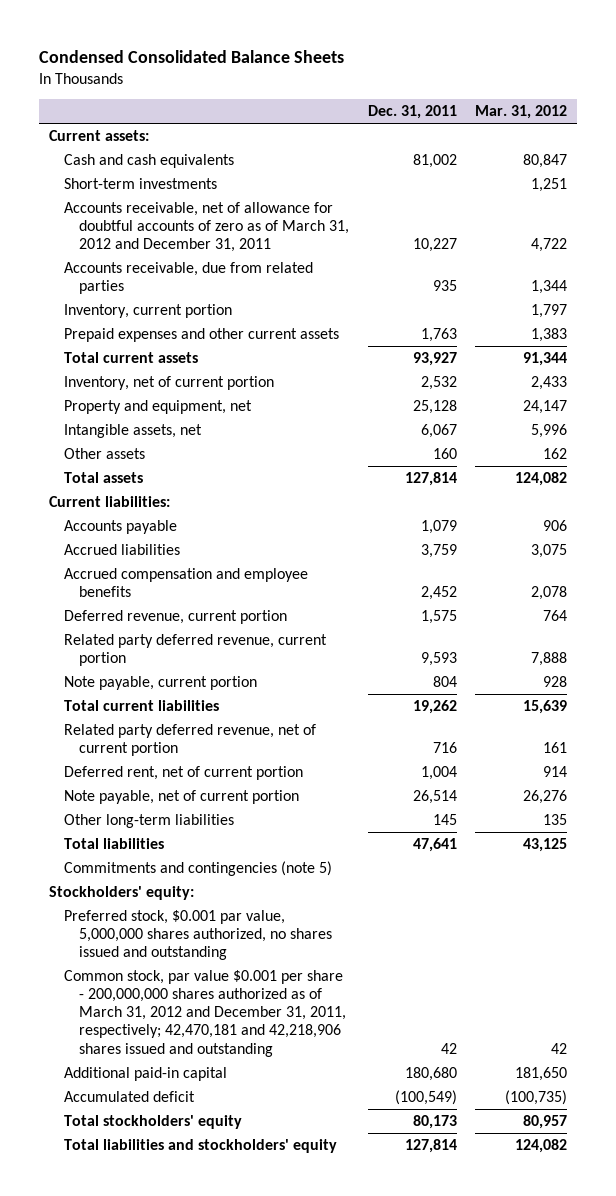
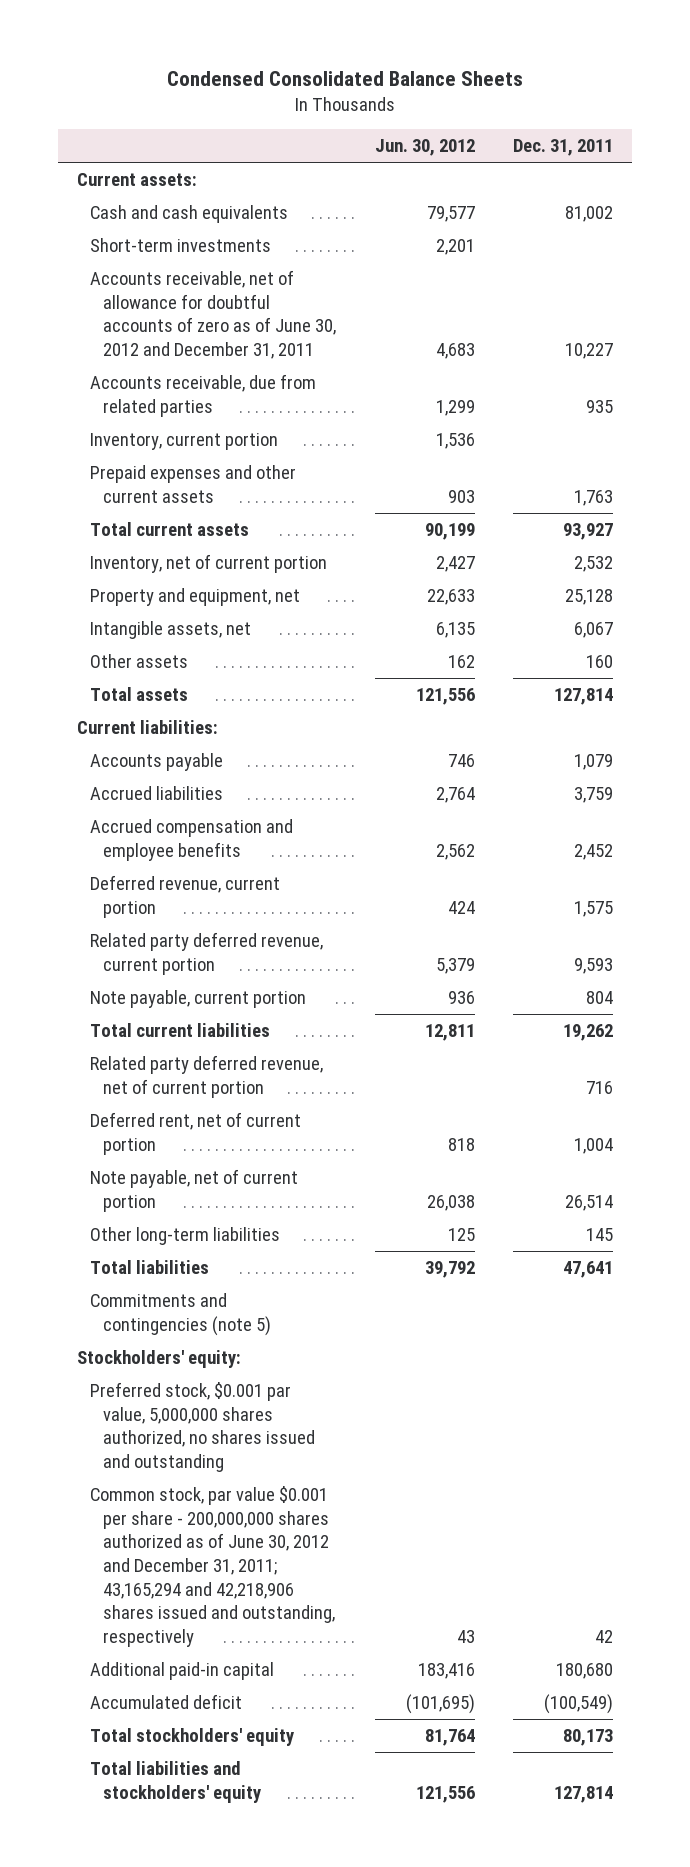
[475,105,568,120] Mar. 31, 2012 -> none
none -> [374,139,475,157] Jun. 30, 2012
[63,201,350,253] Accounts receivable, net of allowance for doubtful accounts of zero as of March 31, 2012 and December 31, 2011 -> [89,269,337,359] Accounts receivable, net of allowance for doubtful accounts of zero as of June 30, 2012 and December 31, 2011
[63,969,347,1057] Common stock, par value $0.001 per share - 200,000,000 shares authorized as of March 31, 2012 and December 31, 2011, respectively; 42,470,181 and 42,218,906 shares issued and outstanding -> [89,1485,336,1647] Common stock, par value $0.001 per share - 200,000,000 shares authorized as of June 30, 2012 and December 31, 2011; 43,165,294 and 42,218,906 shares issued and outstanding, respectively

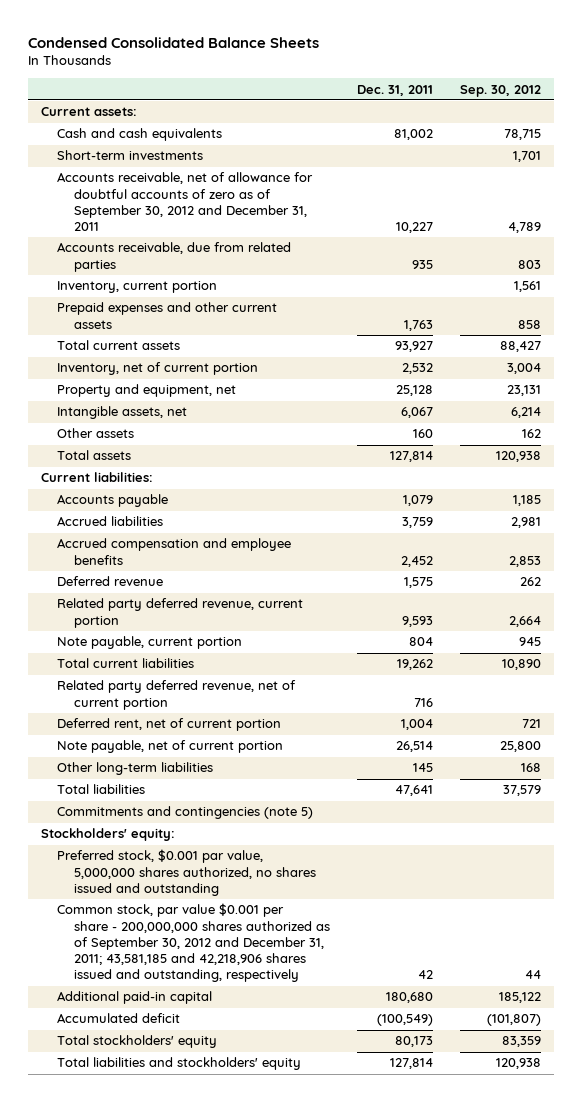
[374,139,475,157] Jun. 30, 2012 -> none
none -> [459,84,541,97] Sep. 30, 2012
[89,269,337,359] Accounts receivable, net of allowance for doubtful accounts of zero as of June 30, 2012 and December 31, 2011 -> [57,172,314,232] Accounts receivable, net of allowance for doubtful accounts of zero as of September 30, 2012 and December 31, 2011
[89,874,280,918] Deferred revenue, current portion -> [57,576,164,587] Deferred revenue
[89,1485,336,1647] Common stock, par value $0.001 per share - 200,000,000 shares authorized as of June 30, 2012 and December 31, 2011; 43,165,294 and 42,218,906 shares issued and outstanding, respectively -> [57,903,330,983] Common stock, par value $0.001 per share - 200,000,000 shares authorized as of September 30, 2012 and December 31, 2011; 43,581,185 and 42,218,906 shares issued and outstanding, respectively

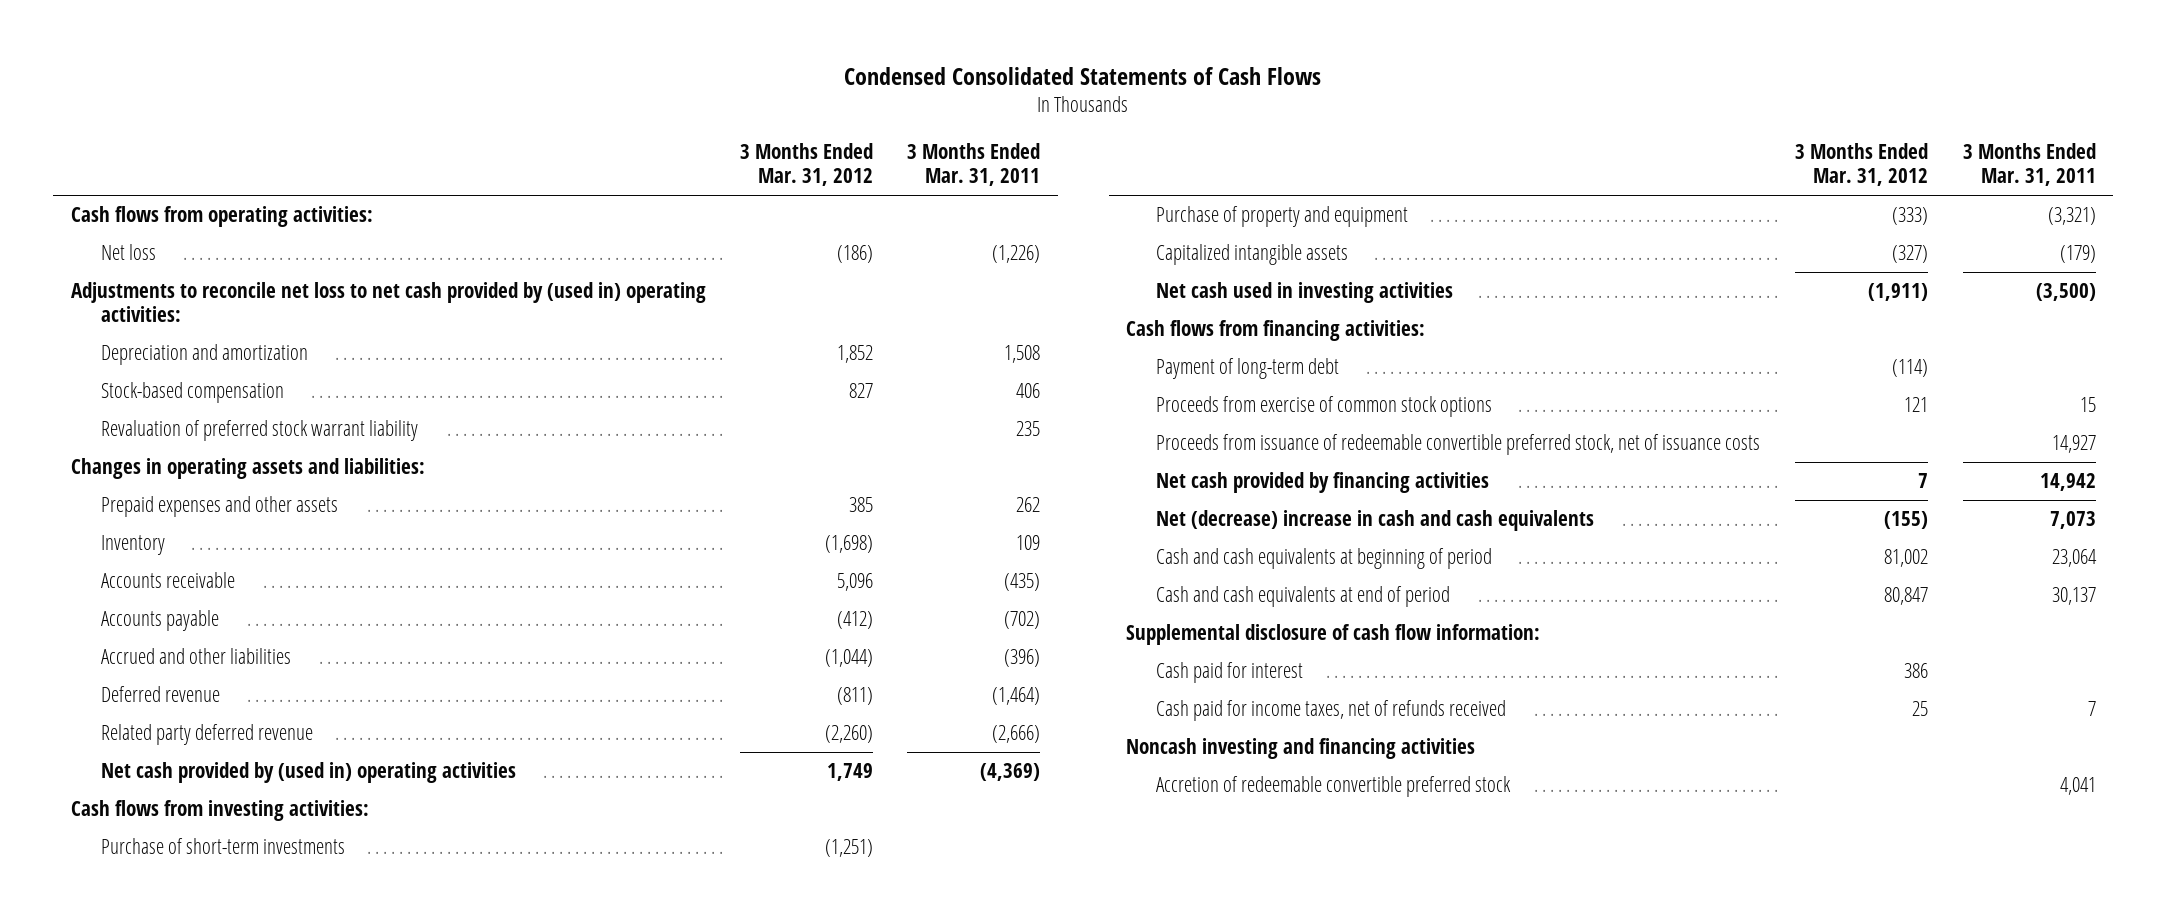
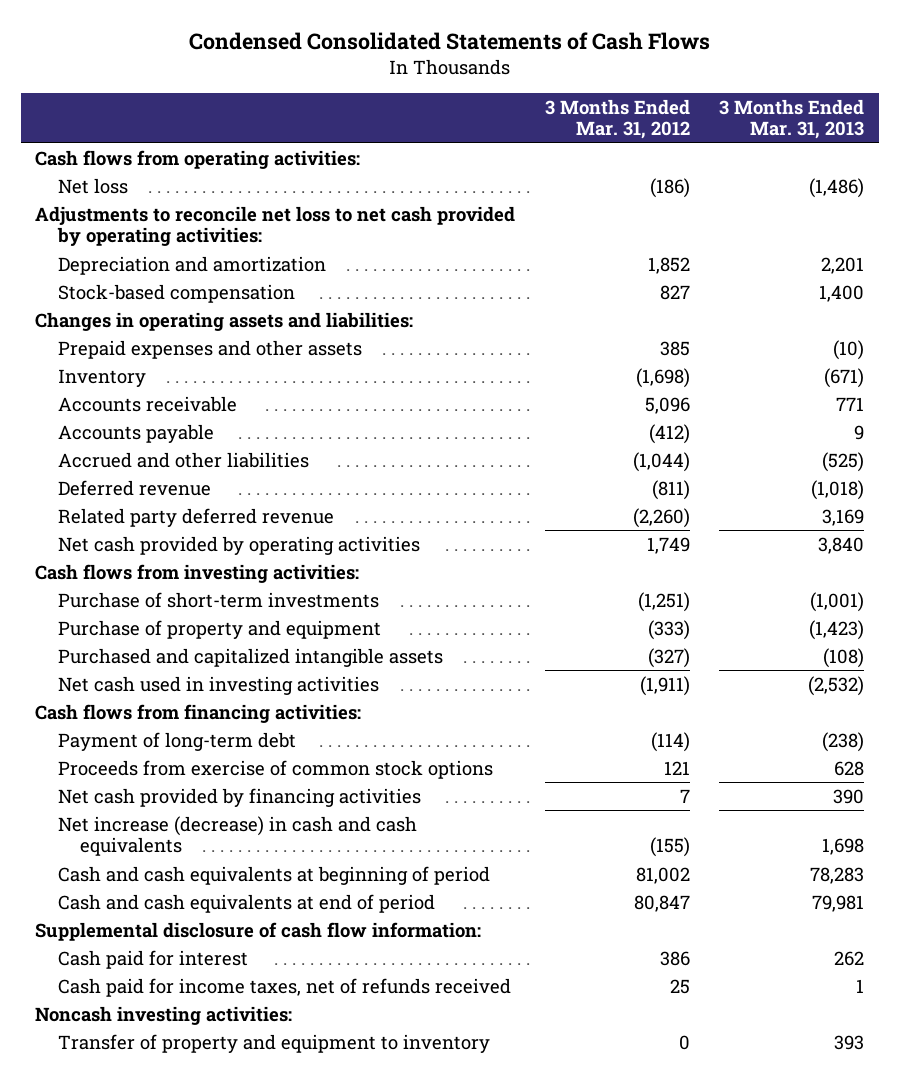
[907,143,1041,187] 3 Months Ended Mar. 31, 2011 -> none
none -> [719,98,865,140] 3 Months Ended Mar. 31, 2013
[70,282,706,323] Adjustments to reconcile net loss to net cash provided by (used in) operating activities: -> [35,205,516,247] Adjustments to reconcile net loss to net cash provided by operating activities:
[101,420,419,442] Revaluation of preferred stock warrant liability -> none
[101,762,517,784] Net cash provided by (used in) operating activities -> [57,535,420,555] Net cash provided by operating activities
[1156,244,1349,266] Capitalized intangible assets -> [57,647,443,667] Purchased and capitalized intangible assets
[1156,434,1761,456] Proceeds from issuance of redeemable convertible preferred stock, net of issuance costs -> none
[1156,510,1595,532] Net (decrease) increase in cash and cash equivalents -> [57,815,417,857] Net increase (decrease) in cash and cash equivalents
[1156,776,1512,798] Accretion of redeemable convertible preferred stock -> none
[1125,738,1475,760] Noncash investing and financing activities -> [35,1005,293,1025] Noncash investing activities:
none -> [57,1033,490,1053] Transfer of property and equipment to inventory

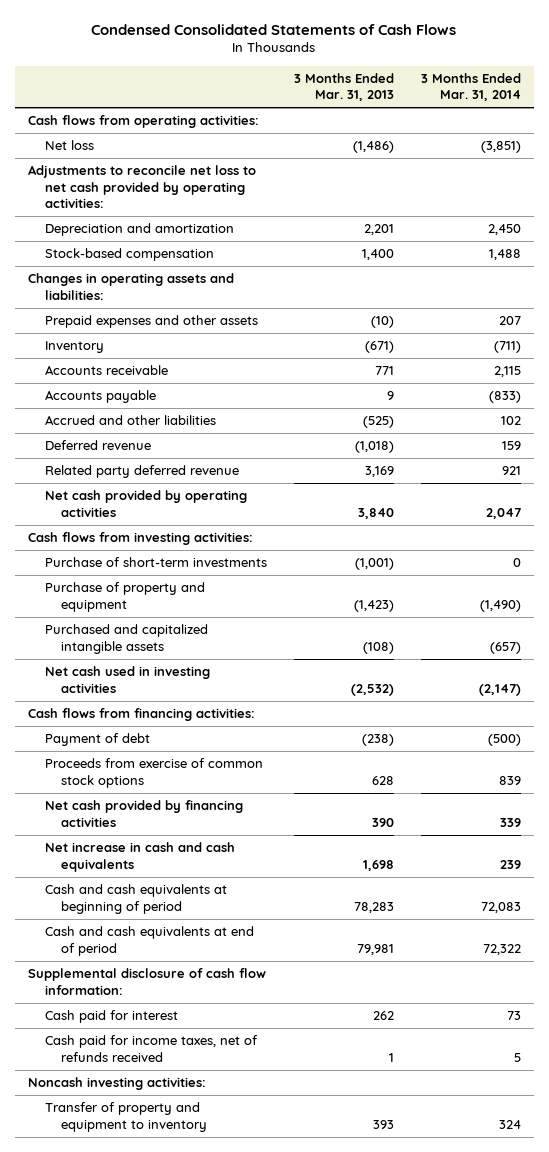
[544,98,690,140] 3 Months Ended Mar. 31, 2012 -> none
none -> [420,72,521,102] 3 Months Ended Mar. 31, 2014
[57,731,296,751] Payment of long-term debt -> [44,733,150,747] Payment of debt
[57,815,417,857] Net increase (decrease) in cash and cash equivalents -> [44,842,235,872] Net increase in cash and cash equivalents

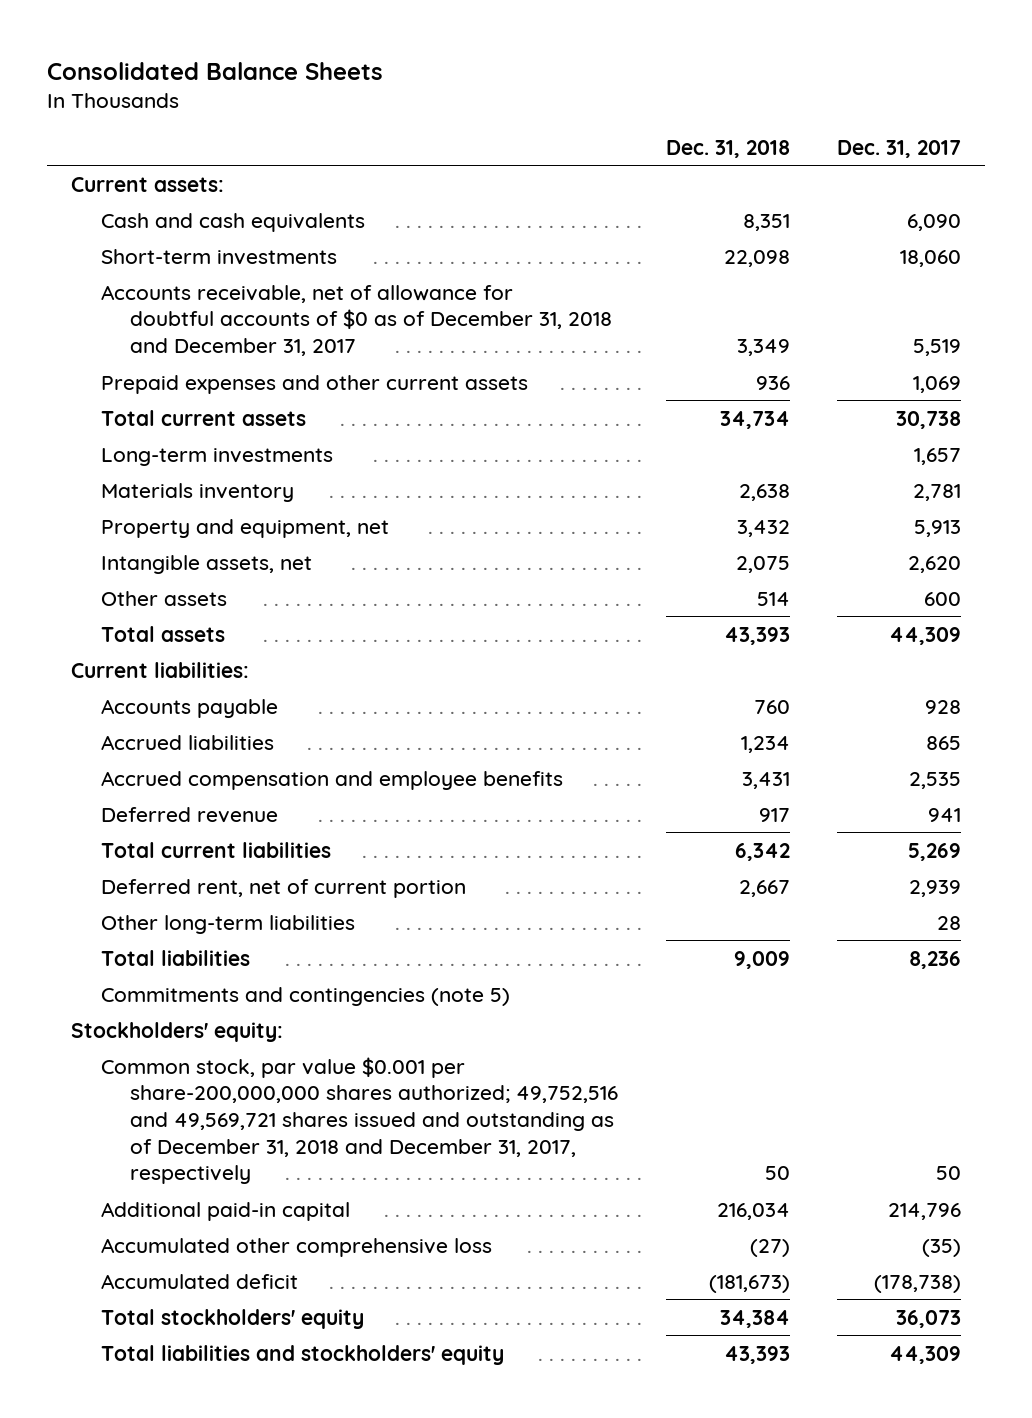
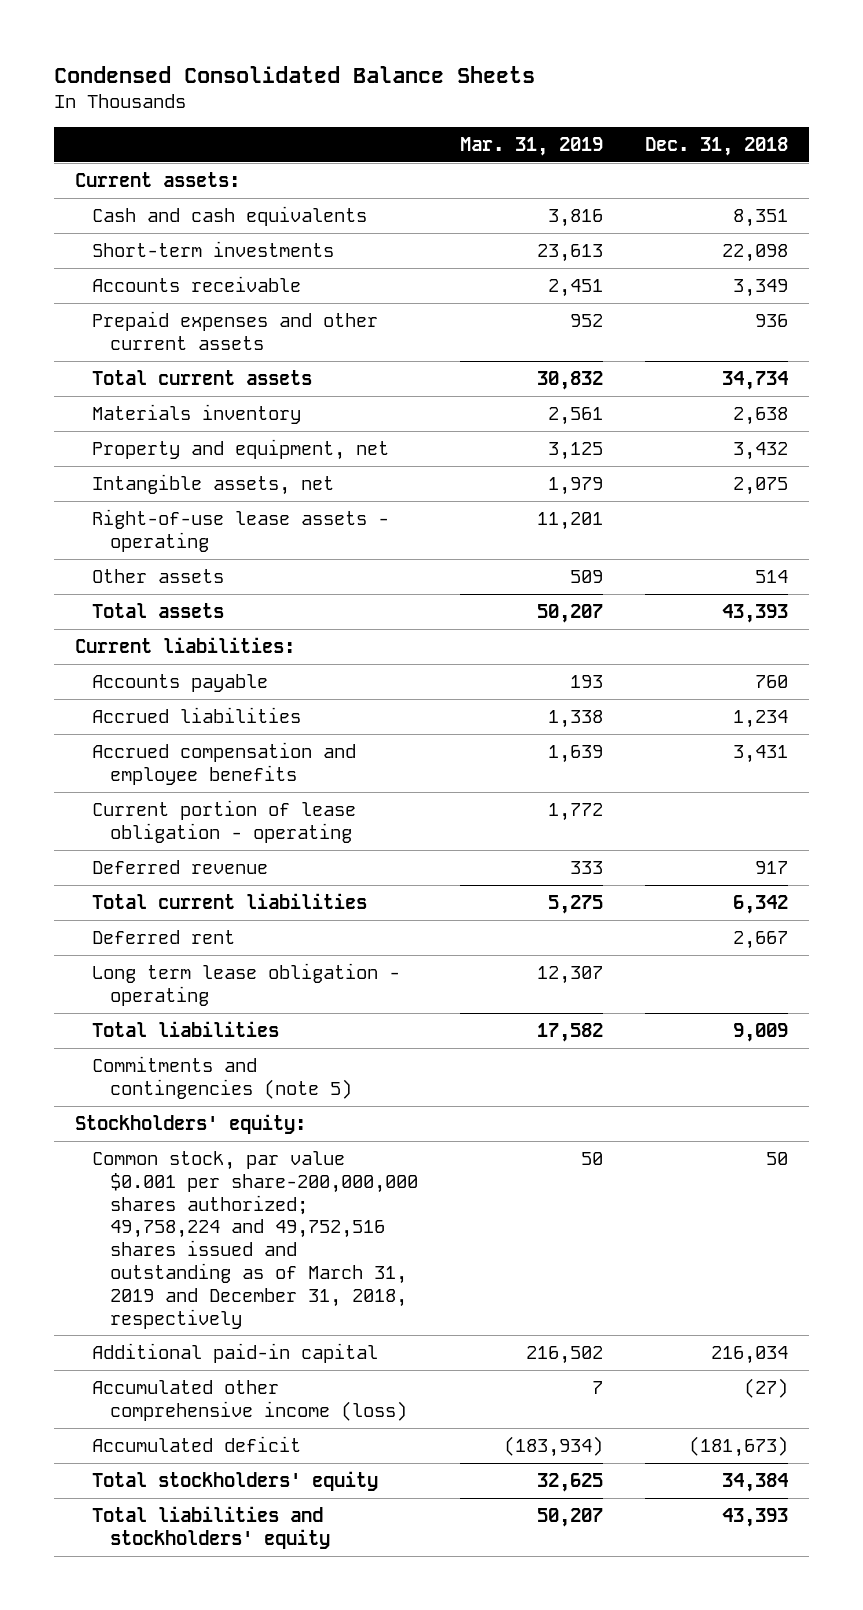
[47,61,384,80] Consolidated Balance Sheets -> [53,65,535,83] Condensed Consolidated Balance Sheets
[837,139,962,158] Dec. 31, 2017 -> none
none -> [459,136,603,156] Mar. 31, 2019
[100,284,613,357] Accounts receivable, net of allowance for doubtful accounts of $0 as of December 31, 2018 and December 31, 2017 -> [92,276,302,293] Accounts receivable
[100,447,333,466] Long-term investments -> none
none -> [92,509,390,552] Right-of-use lease assets - operating
none -> [92,800,357,843] Current portion of lease obligation - operating
[100,914,355,934] Other long-term liabilities -> none
[100,878,466,898] Deferred rent, net of current portion -> [92,930,236,945] Deferred rent
none -> [92,963,401,1006] Long term lease obligation - operating
[100,1056,619,1185] Common stock, par value $0.001 per share-200,000,000 shares authorized; 49,752,516 and 49,569,721 shares issued and outstanding as of December 31, 2018 and December 31, 2017, respectively -> [92,1151,418,1329] Common stock, par value $0.001 per share-200,000,000 shares authorized; 49,758,224 and 49,752,516 shares issued and outstanding as of March 31, 2019 and December 31, 2018, respectively
[100,1237,492,1257] Accumulated other comprehensive loss -> [92,1380,407,1421] Accumulated other comprehensive income (loss)

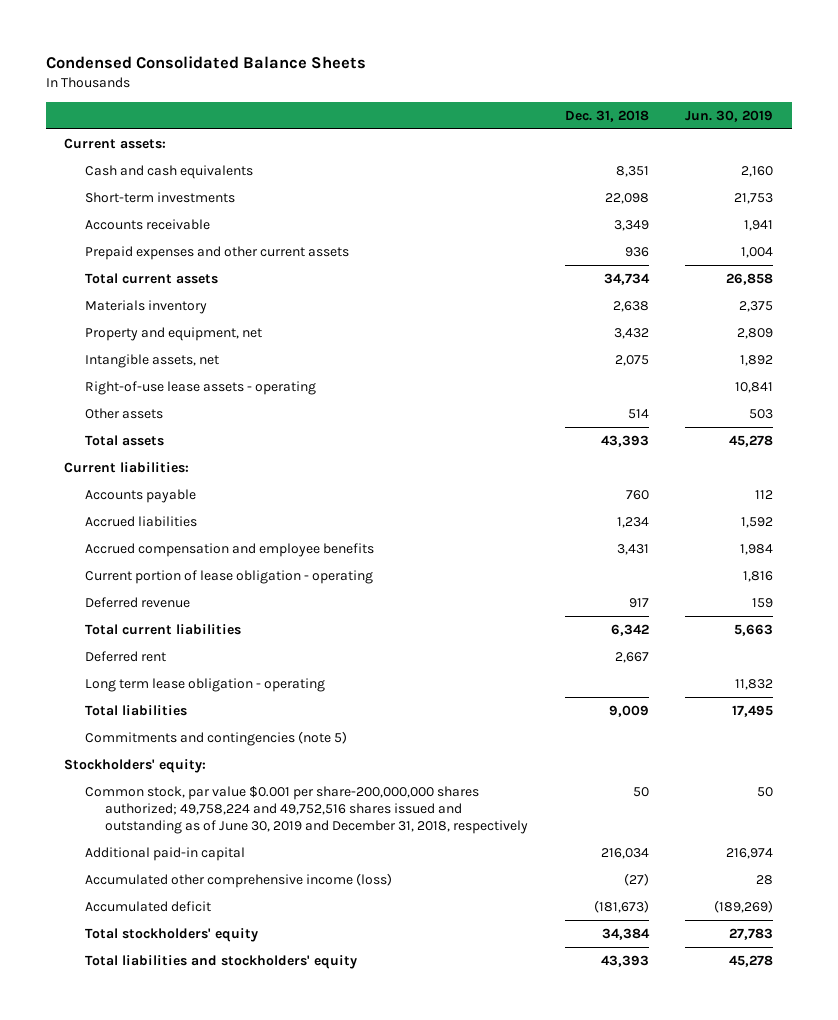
[459,136,603,156] Mar. 31, 2019 -> none
none -> [685,109,774,122] Jun. 30, 2019
[92,1151,418,1329] Common stock, par value $0.001 per share-200,000,000 shares authorized; 49,758,224 and 49,752,516 shares issued and outstanding as of March 31, 2019 and December 31, 2018, respectively -> [84,785,528,834] Common stock, par value $0.001 per share-200,000,000 shares authorized; 49,758,224 and 49,752,516 shares issued and outstanding as of June 30, 2019 and December 31, 2018, respectively

